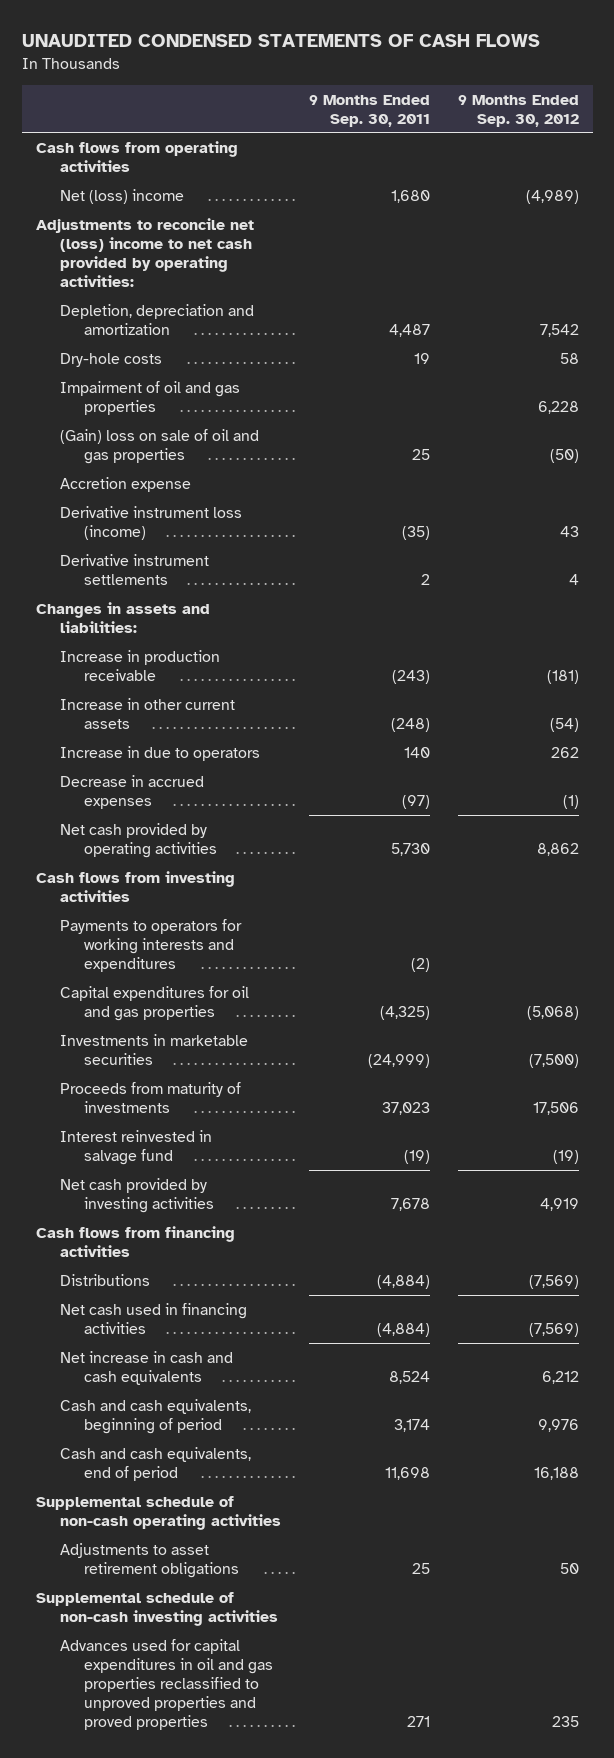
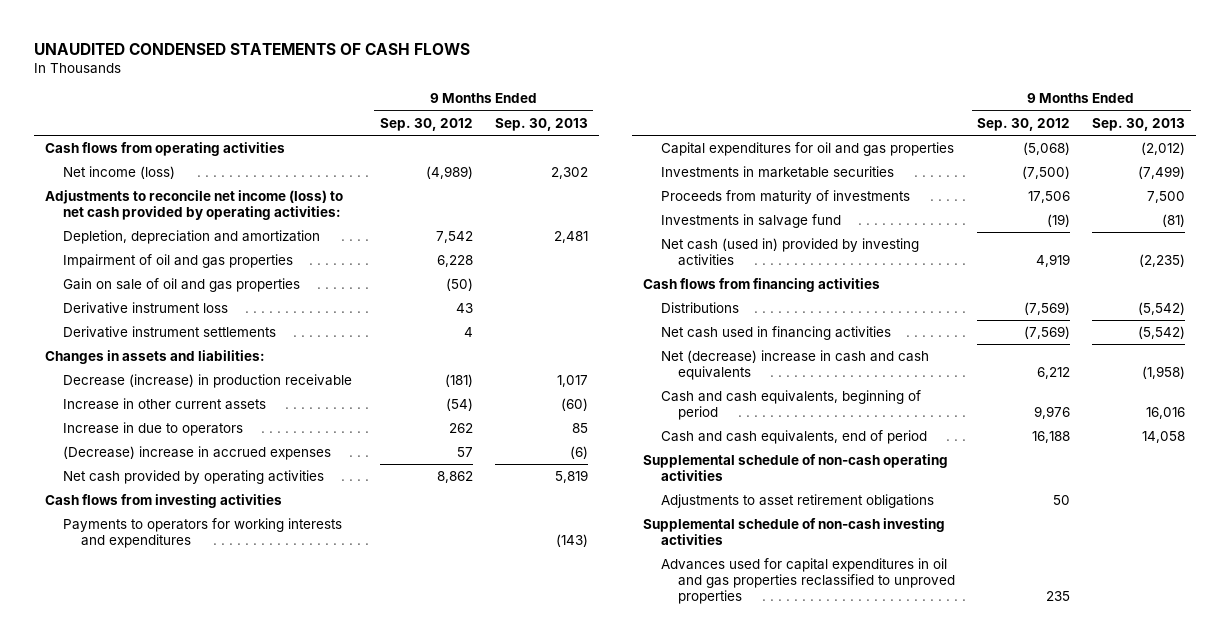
[308,94,430,127] 9 Months Ended Sep. 30, 2011 -> none
none -> [494,117,588,131] Sep. 30, 2013
[59,188,184,204] Net (loss) income -> [63,166,176,180] Net income (loss)
[35,217,254,287] Adjustments to reconcile net (loss) income to net cash provided by operating activities: -> [45,190,344,220] Adjustments to reconcile net income (loss) to net cash provided by operating activities:
[59,352,162,367] Dry-hole costs -> none
[59,476,191,492] Accretion expense -> none
[59,428,259,464] (Gain) loss on sale of oil and gas properties -> [63,278,301,293] Gain on sale of oil and gas properties
[59,505,242,540] Derivative instrument loss (income) -> [63,302,229,315] Derivative instrument loss
[59,649,220,681] Increase in production receivable -> [63,374,353,389] Decrease (increase) in production receivable
[59,774,204,809] Decrease in accrued expenses -> [63,446,332,461] (Decrease) increase in accrued expenses
[562,794,579,809] (1) -> [456,447,473,458] 57
[59,1129,212,1165] Interest reinvested in salvage fund -> [660,214,841,229] Investments in salvage fund
[59,1177,215,1213] Net cash provided by investing activities -> [660,238,919,266] Net cash (used in) provided by investing activities
[59,1350,233,1385] Net increase in cash and cash equivalents -> [660,350,929,380] Net (decrease) increase in cash and cash equivalents
[59,1638,274,1730] Advances used for capital expenditures in oil and gas properties reclassified to unproved properties and proved properties -> [660,558,956,604] Advances used for capital expenditures in oil and gas properties reclassified to unproved properties

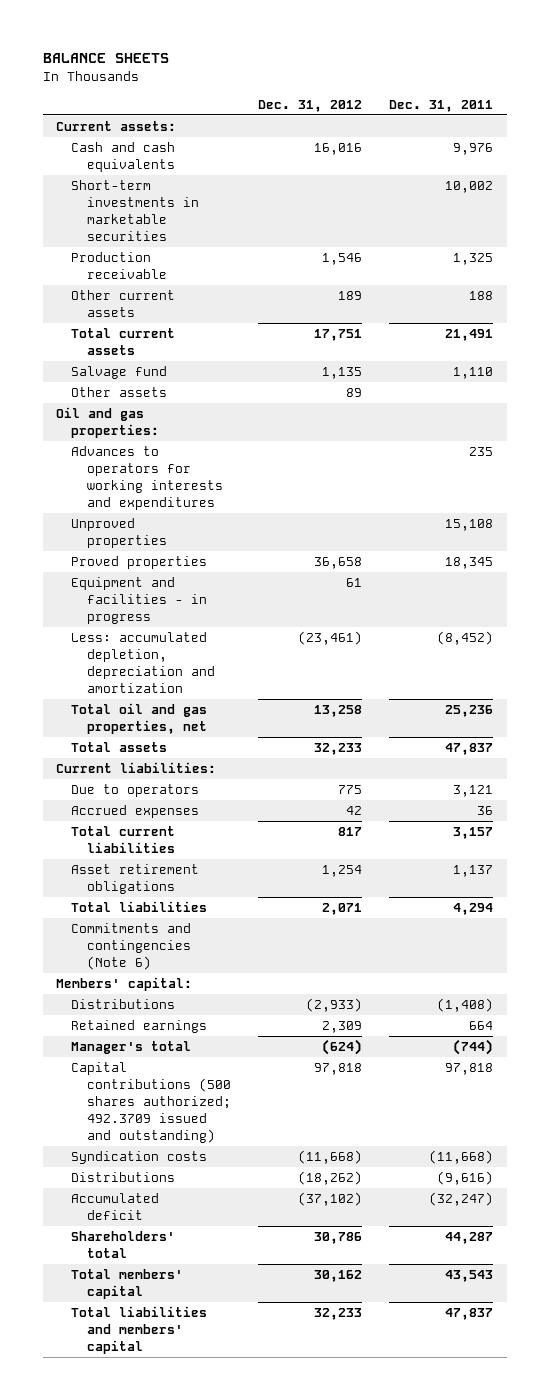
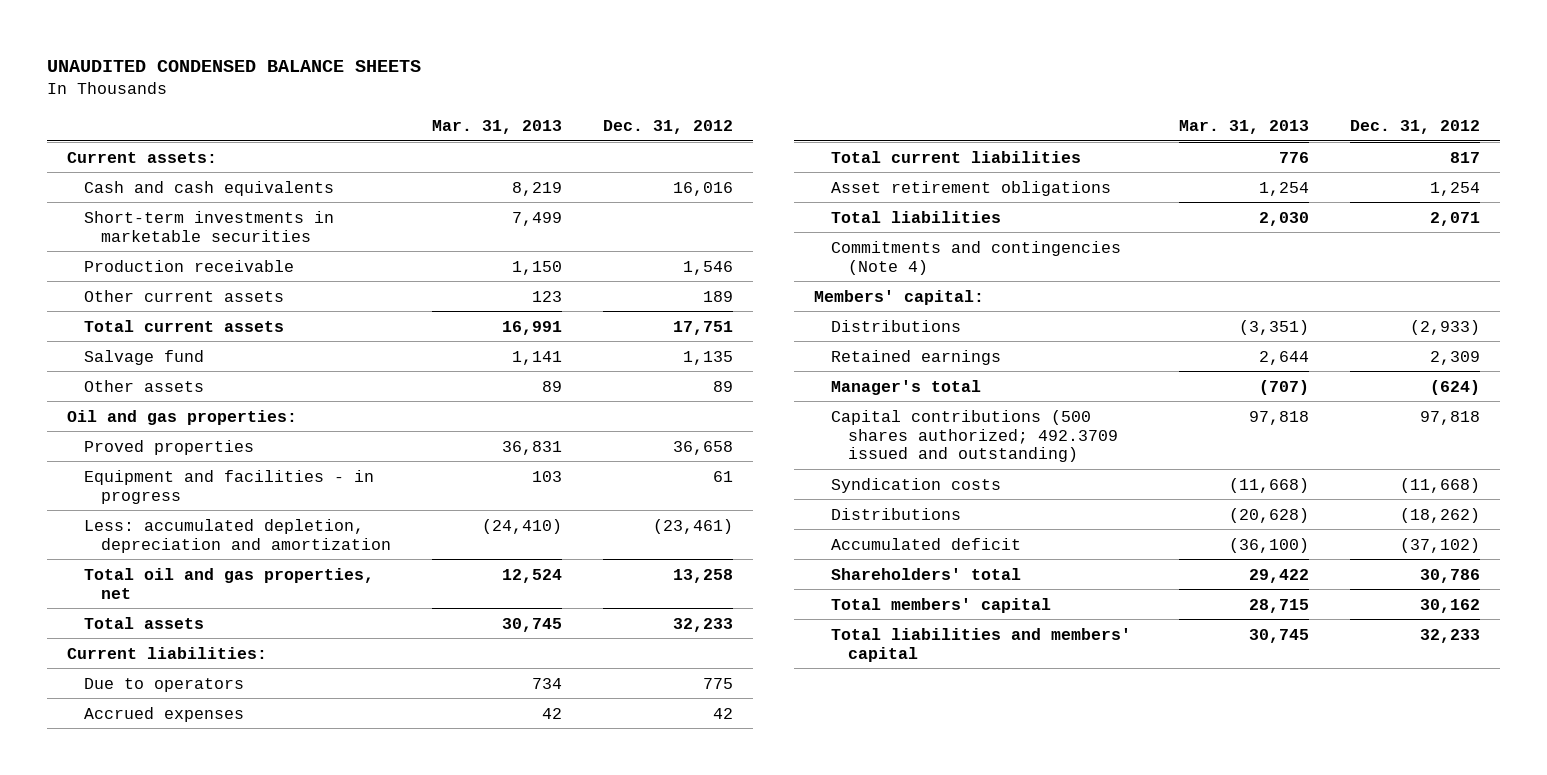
[42,53,169,64] BALANCE SHEETS -> [46,60,421,73] UNAUDITED CONDENSED BALANCE SHEETS
[389,99,494,112] Dec. 31, 2011 -> none
none -> [431,119,562,134] Mar. 31, 2013
[71,445,223,510] Advances to operators for working interests and expenditures -> none
[71,517,167,548] Unproved properties -> none
[71,922,192,970] Commitments and contingencies (Note 6) -> [831,240,1122,275] Commitments and contingencies (Note 4)

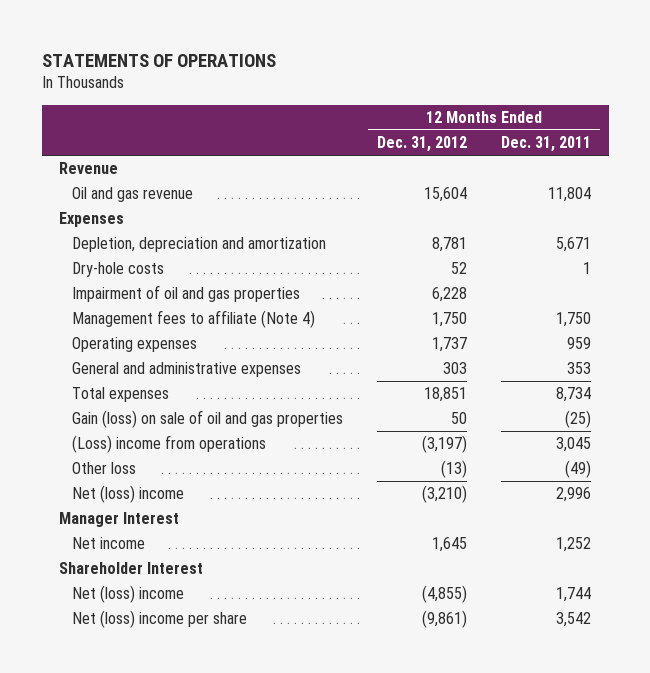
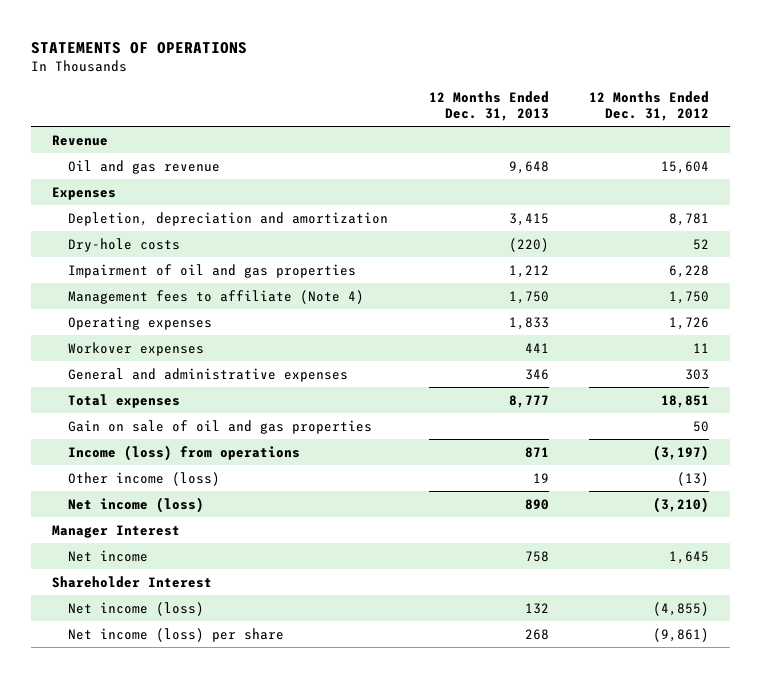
[501,136,592,153] Dec. 31, 2011 -> none
none -> [428,91,549,122] 12 Months Ended Dec. 31, 2013
[431,337,467,353] 1,737 -> [669,316,710,330] 1,726
none -> [67,341,204,356] Workover expenses
[71,410,343,429] Gain (loss) on sale of oil and gas properties -> [67,419,372,434] Gain on sale of oil and gas properties
[71,435,266,454] (Loss) income from operations -> [67,444,300,461] Income (loss) from operations
[71,462,136,475] Other loss -> [67,471,220,486] Other income (loss)
[71,485,184,504] Net (loss) income -> [67,496,204,513] Net income (loss)
[71,585,184,604] Net (loss) income -> [67,601,204,616] Net income (loss)
[71,610,247,629] Net (loss) income per share -> [67,627,284,642] Net income (loss) per share

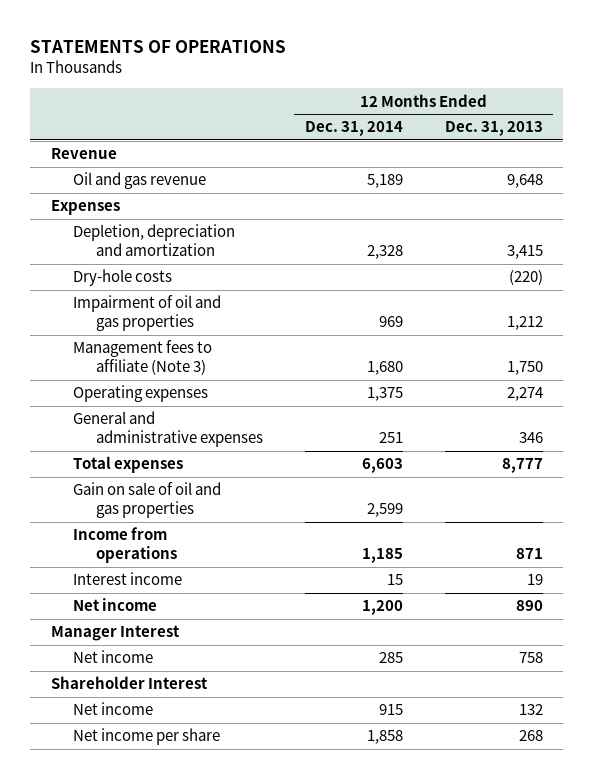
[589,91,710,122] 12 Months Ended Dec. 31, 2012 -> none
none -> [304,121,403,137] Dec. 31, 2014
[67,341,204,356] Workover expenses -> none
[67,289,364,304] Management fees to affiliate (Note 4) -> [73,340,213,376] Management fees to affiliate (Note 3)
[508,316,549,330] 1,833 -> [506,387,543,402] 2,274
[67,471,220,486] Other income (loss) -> none
[67,444,300,461] Income (loss) from operations -> [73,527,177,564] Income from operations
none -> [73,572,183,586] Interest income
[67,496,204,513] Net income (loss) -> [73,598,158,612] Net income
[67,601,204,616] Net income (loss) -> [73,702,154,716] Net income
[67,627,284,642] Net income (loss) per share -> [73,728,221,746] Net income per share

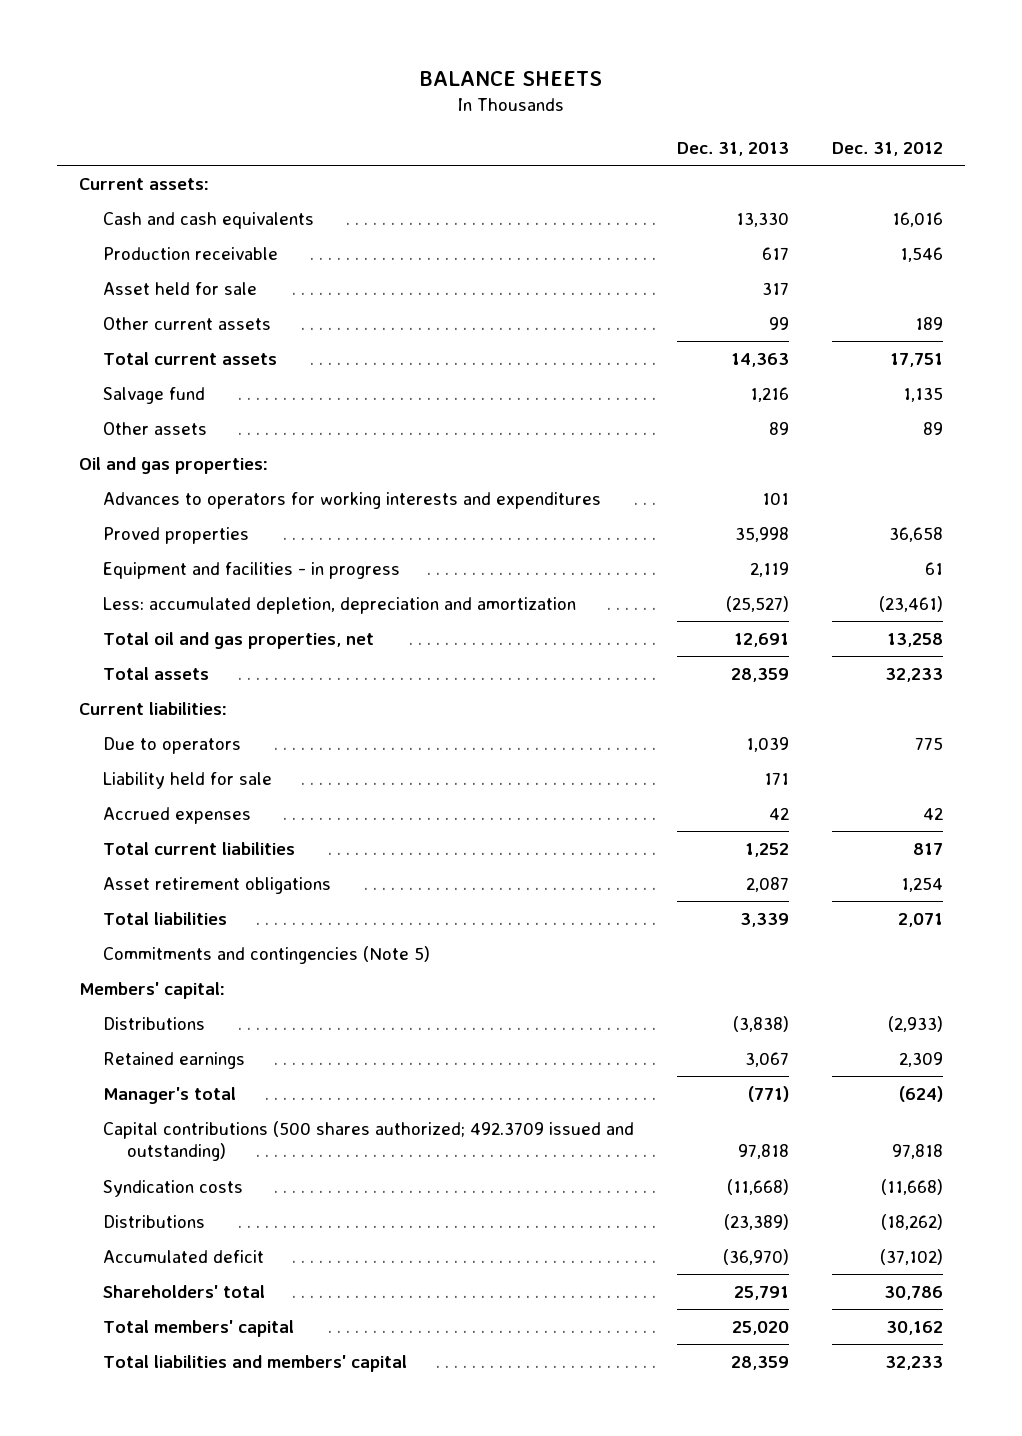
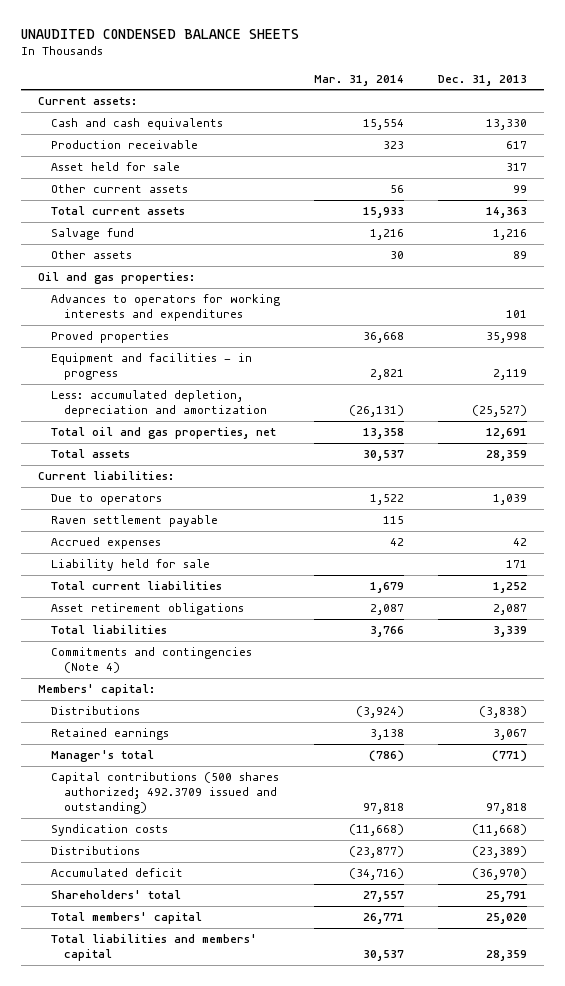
[419,71,602,87] BALANCE SHEETS -> [20,29,299,40] UNAUDITED CONDENSED BALANCE SHEETS
[832,142,944,157] Dec. 31, 2012 -> none
none -> [314,74,405,86] Mar. 31, 2014
none -> [51,515,219,528] Raven settlement payable
[102,771,272,789] Liability held for sale -> [51,559,211,572] Liability held for sale
[102,945,430,964] Commitments and contingencies (Note 5) -> [51,647,253,674] Commitments and contingencies (Note 4)

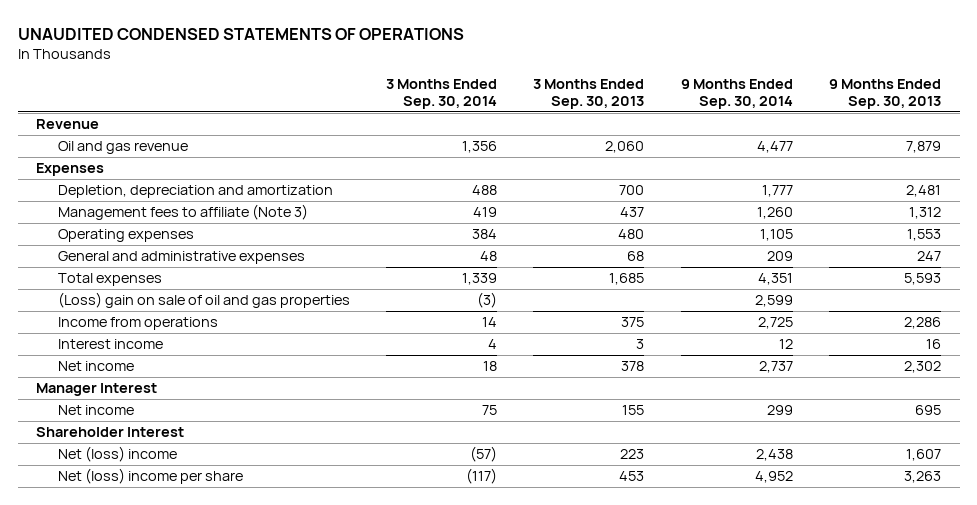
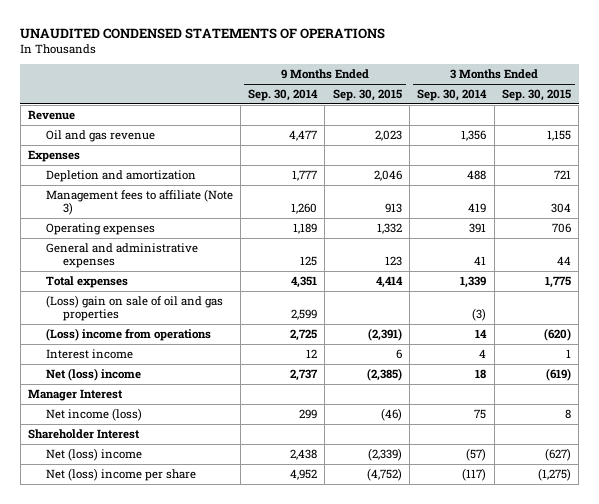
[533,79,645,110] 3 Months Ended Sep. 30, 2013 -> none
[829,79,942,110] 9 Months Ended Sep. 30, 2013 -> none
none -> [332,88,402,101] Sep. 30, 2015
none -> [501,88,571,101] Sep. 30, 2015
[57,185,333,199] Depletion, depreciation and amortization -> [45,169,196,182] Depletion and amortization
[472,229,498,240] 384 -> [469,222,487,233] 391
[759,229,793,242] 1,105 -> [293,222,318,234] 1,189
[480,251,498,262] 48 -> [474,256,487,266] 41
[766,251,793,262] 209 -> [300,256,318,267] 125
[57,317,218,331] Income from operations -> [45,327,211,341] (Loss) income from operations
[57,361,134,372] Net income -> [45,367,141,381] Net (loss) income
[57,405,134,416] Net income -> [45,407,142,421] Net income (loss)

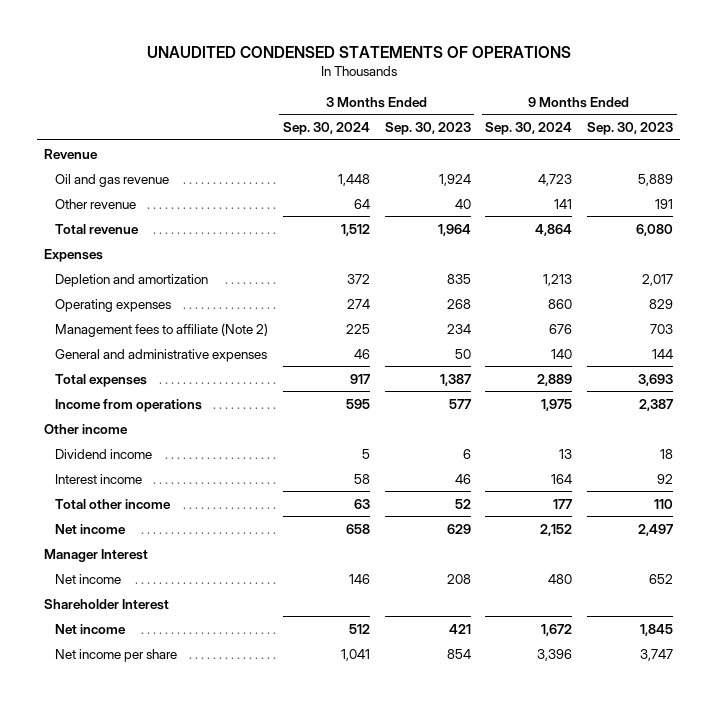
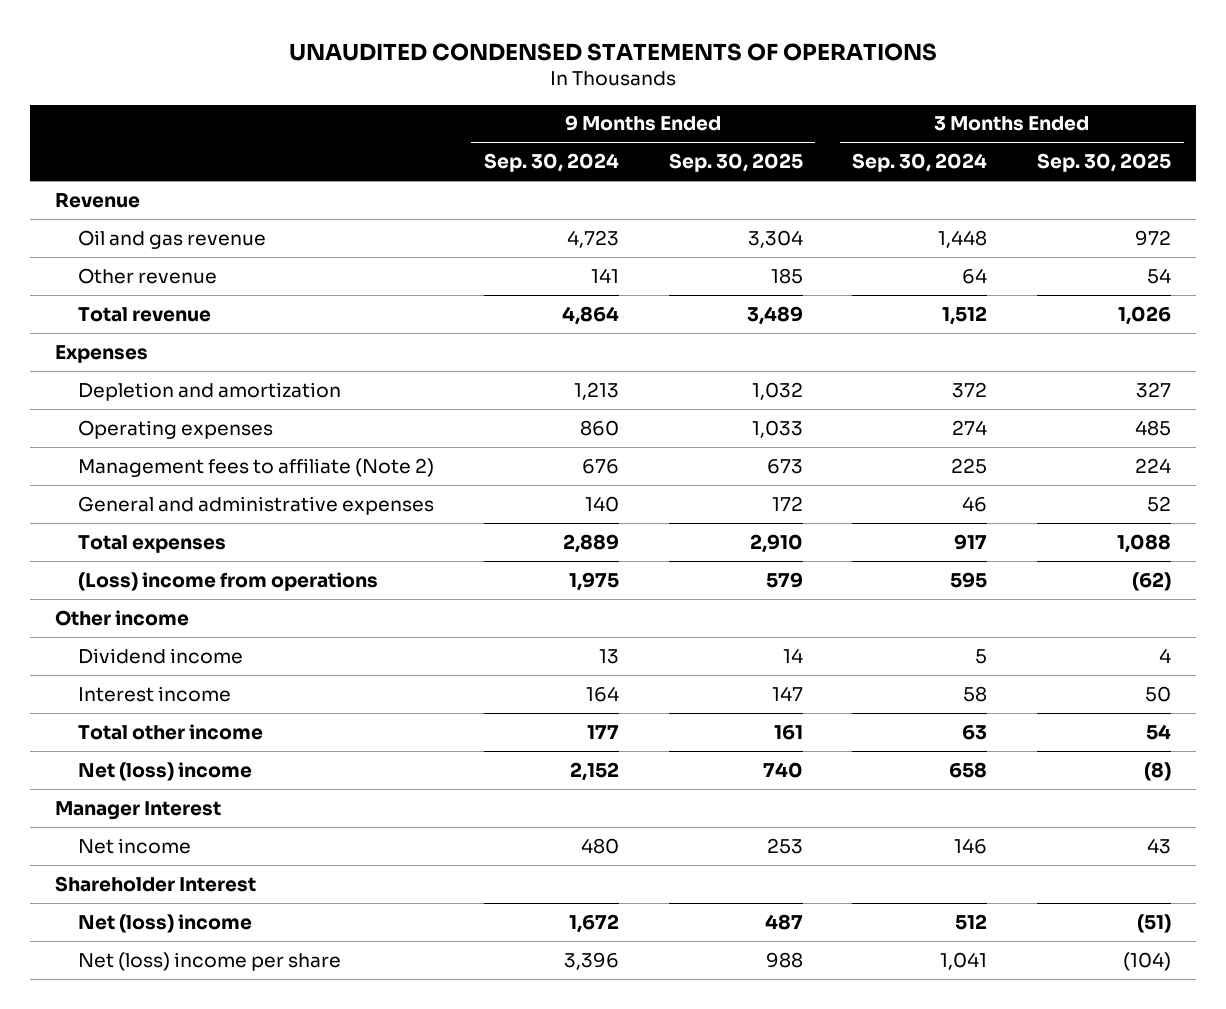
[384,122,471,136] Sep. 30, 2023 -> none
[586,122,673,136] Sep. 30, 2023 -> none
none -> [668,153,803,173] Sep. 30, 2025
none -> [1037,153,1172,173] Sep. 30, 2025
[55,398,203,412] Income from operations -> [77,571,378,591] (Loss) income from operations
[55,523,127,534] Net income -> [77,761,252,781] Net (loss) income
[55,623,127,634] Net income -> [77,913,252,933] Net (loss) income
[55,648,178,662] Net income per share -> [77,951,341,971] Net (loss) income per share

